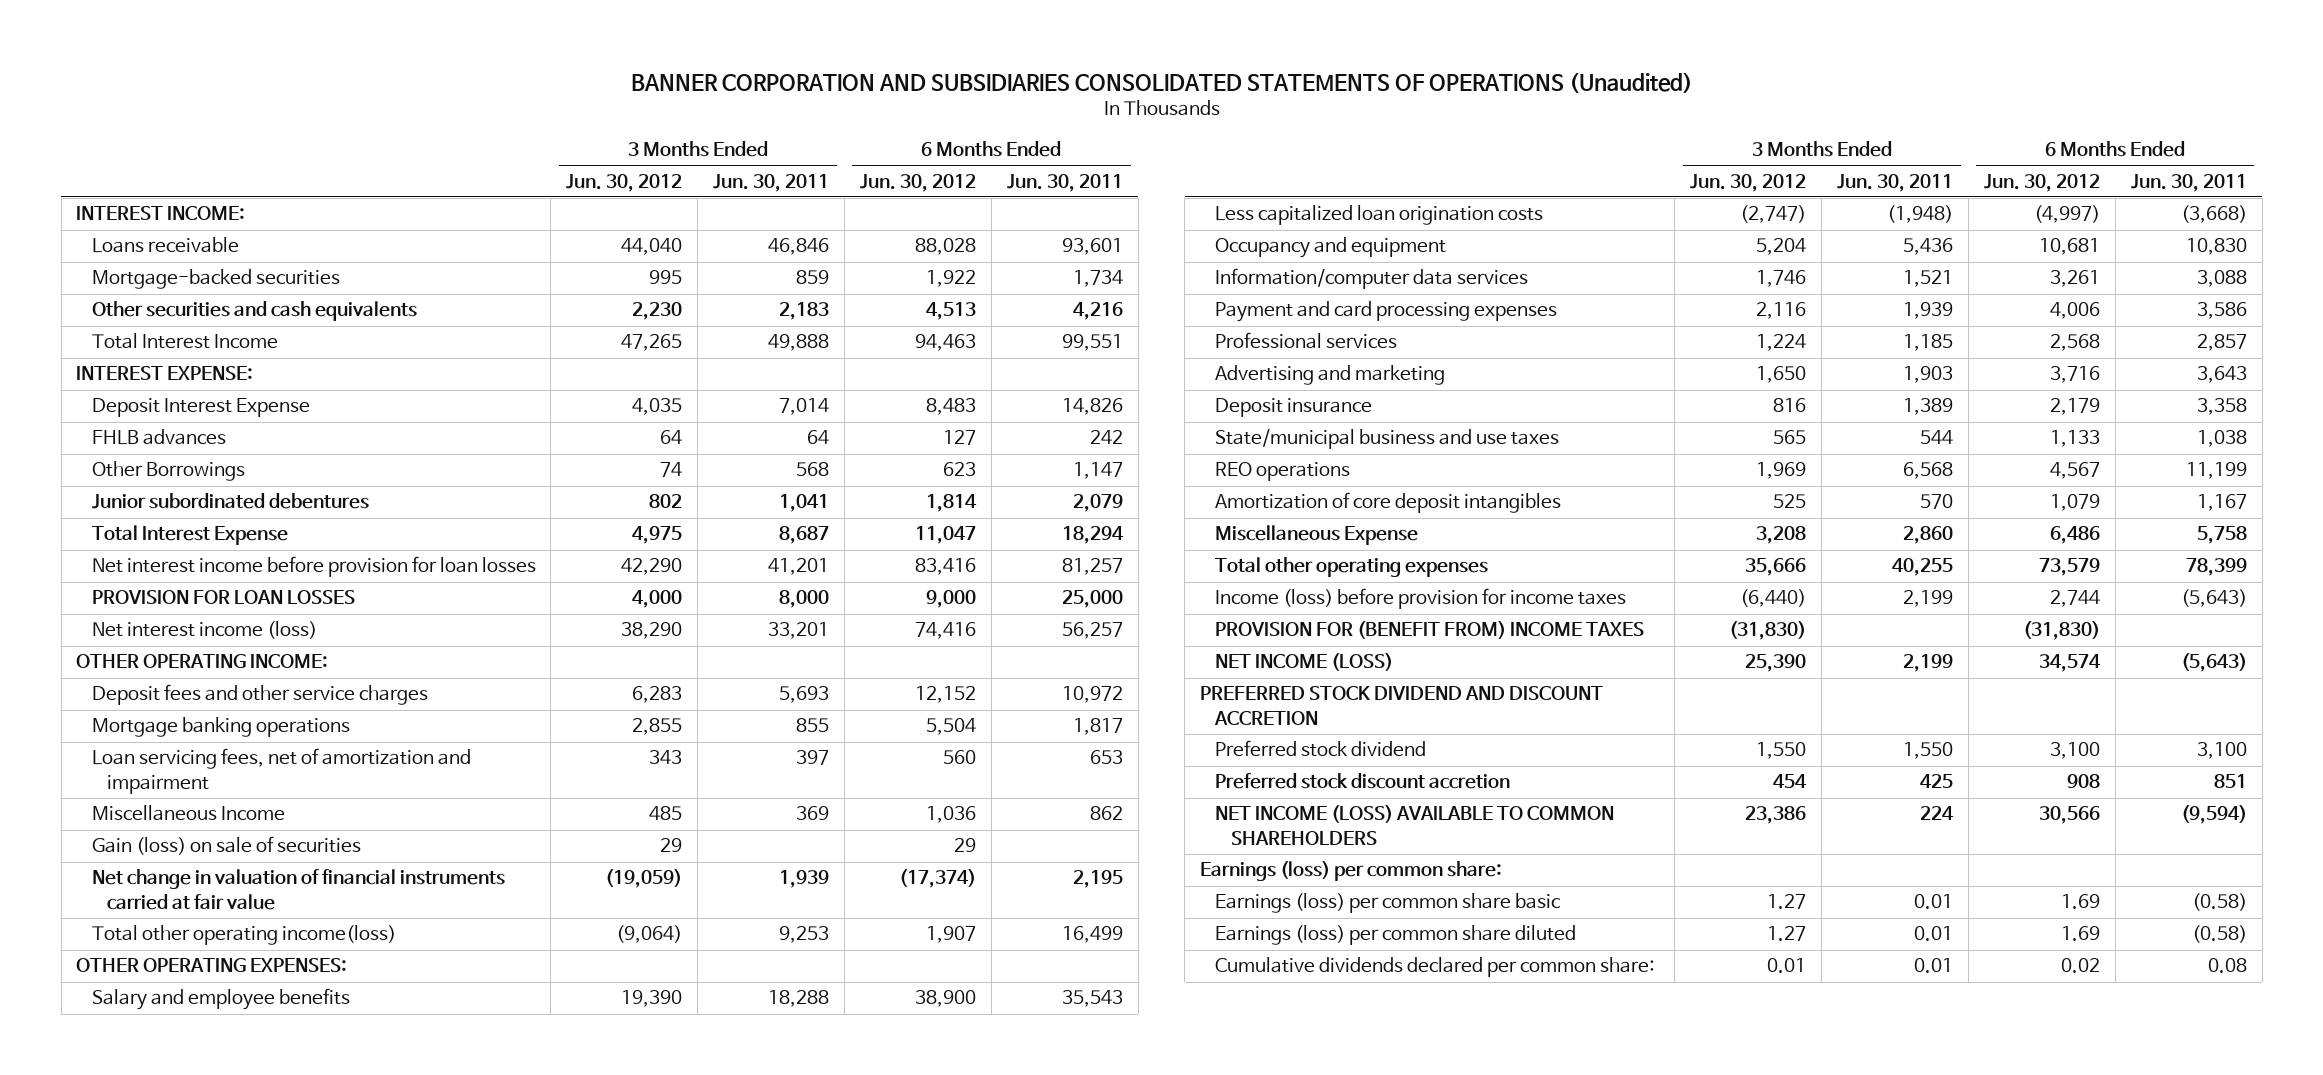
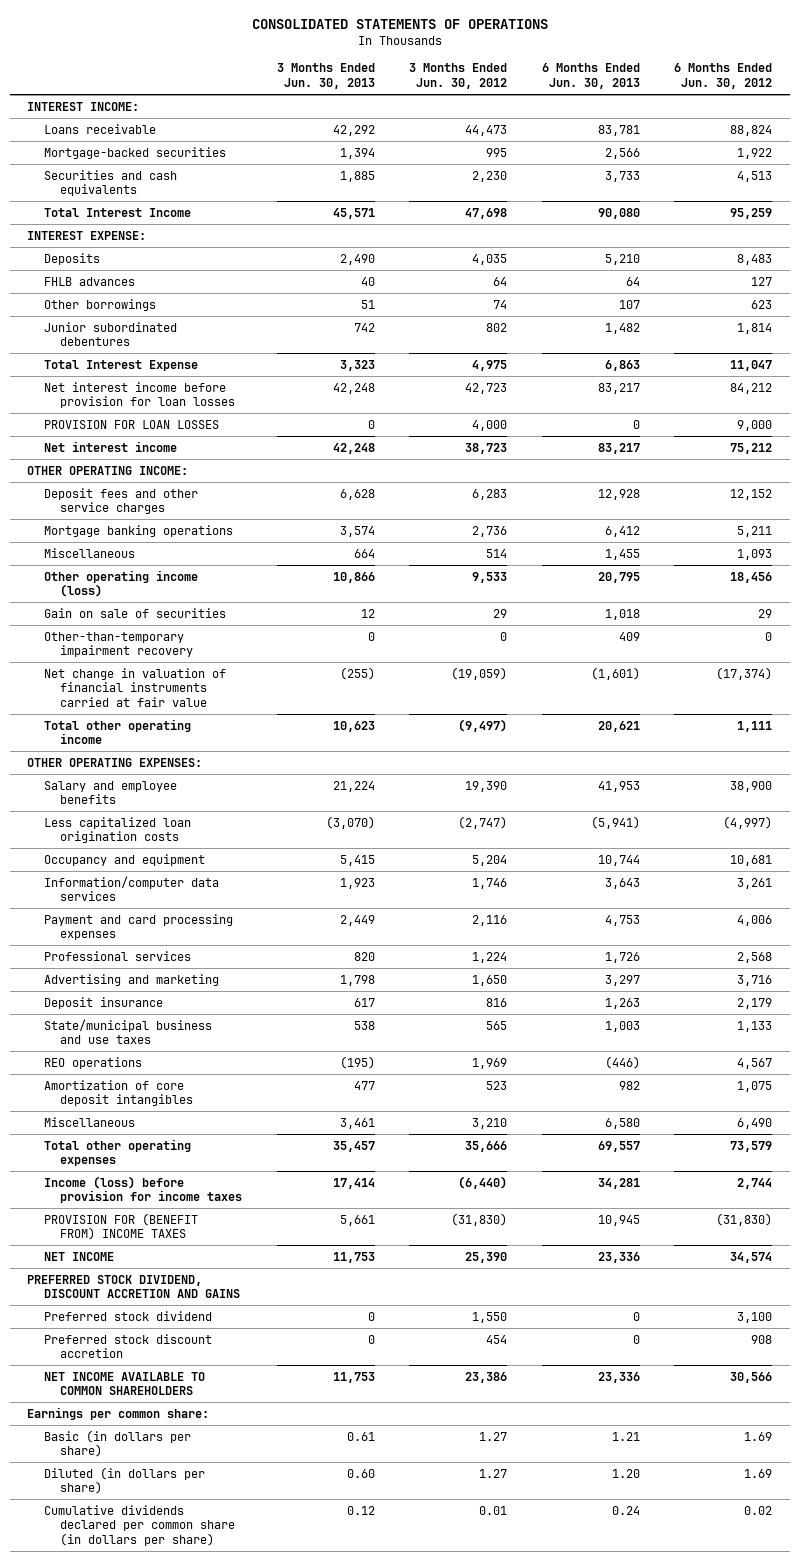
[630,71,1693,93] BANNER CORPORATION AND SUBSIDIARIES CONSOLIDATED STATEMENTS OF OPERATIONS (Unaudited) -> [251,18,548,29] CONSOLIDATED STATEMENTS OF OPERATIONS
[713,173,830,192] Jun. 30, 2011 -> none
[1006,173,1123,192] Jun. 30, 2011 -> none
none -> [276,63,375,90] 3 Months Ended Jun. 30, 2013
none -> [541,63,640,90] 6 Months Ended Jun. 30, 2013
[621,238,683,256] 44,040 -> [465,124,508,136] 44,473
[915,238,977,256] 88,028 -> [730,124,773,136] 88,824
[91,301,417,322] Other securities and cash equivalents -> [43,169,177,197] Securities and cash equivalents
[621,334,683,352] 47,265 -> [465,207,508,219] 47,698
[915,334,977,352] 94,463 -> [730,207,773,219] 95,259
[91,398,310,418] Deposit Interest Expense -> [43,252,100,265] Deposits
[91,461,245,482] Other Borrowings -> [43,298,156,311] Other borrowings
[621,558,683,576] 42,290 -> [465,382,508,394] 42,723
[915,558,977,576] 83,416 -> [730,382,773,394] 84,212
[91,621,317,640] Net interest income (loss) -> [43,440,177,452] Net interest income
[621,622,683,640] 38,290 -> [465,442,508,454] 38,723
[915,622,977,640] 74,416 -> [730,442,773,454] 75,212
[91,748,471,794] Loan servicing fees, net of amortization and impairment -> none
[632,718,683,736] 2,855 -> [472,525,508,537] 2,736
[926,718,977,736] 5,504 -> [737,525,773,537] 5,211
[91,805,285,822] Miscellaneous Income -> [43,547,135,558] Miscellaneous
[649,806,683,821] 485 -> [486,548,508,558] 514
[926,806,977,824] 1,036 -> [737,548,773,560] 1,093
none -> [43,569,198,598] Other operating income (loss)
[91,836,361,856] Gain (loss) on sale of securities -> [43,607,226,618] Gain on sale of securities
none -> [43,631,193,658] Other-than-temporary impairment recovery
[91,925,396,946] Total other operating income(loss) -> [43,718,191,745] Total other operating income
[616,925,683,944] (9,064) -> [458,718,508,732] (9,497)
[926,926,977,944] 1,907 -> [737,720,773,732] 1,111
[1773,494,1807,509] 525 -> [486,1080,508,1090] 523
[2049,494,2100,512] 1,079 -> [737,1080,773,1092] 1,075
[1215,525,1419,546] Miscellaneous Expense -> [43,1116,135,1127] Miscellaneous
[1756,526,1807,545] 3,208 -> [472,1117,508,1129] 3,210
[2049,526,2100,545] 6,486 -> [737,1117,773,1129] 6,490
[1215,653,1394,672] NET INCOME (LOSS) -> [43,1251,114,1261] NET INCOME
[1200,686,1604,725] PREFERRED STOCK DIVIDEND AND DISCOUNT ACCRETION -> [27,1274,240,1299] PREFERRED STOCK DIVIDEND, DISCOUNT ACCRETION AND GAINS
[1215,805,1615,845] NET INCOME (LOSS) AVAILABLE TO COMMON SHAREHOLDERS -> [43,1371,205,1396] NET INCOME AVAILABLE TO COMMON SHAREHOLDERS
[1200,861,1503,882] Earnings (loss) per common share: -> [27,1406,210,1420] Earnings per common share:
[1215,893,1562,914] Earnings (loss) per common share basic -> [43,1429,191,1458] Basic (in dollars per share)
[1215,925,1577,946] Earnings (loss) per common share diluted -> [43,1466,205,1495] Diluted (in dollars per share)
[1215,957,1656,978] Cumulative dividends declared per common share: -> [43,1504,235,1547] Cumulative dividends declared per common share (in dollars per share)

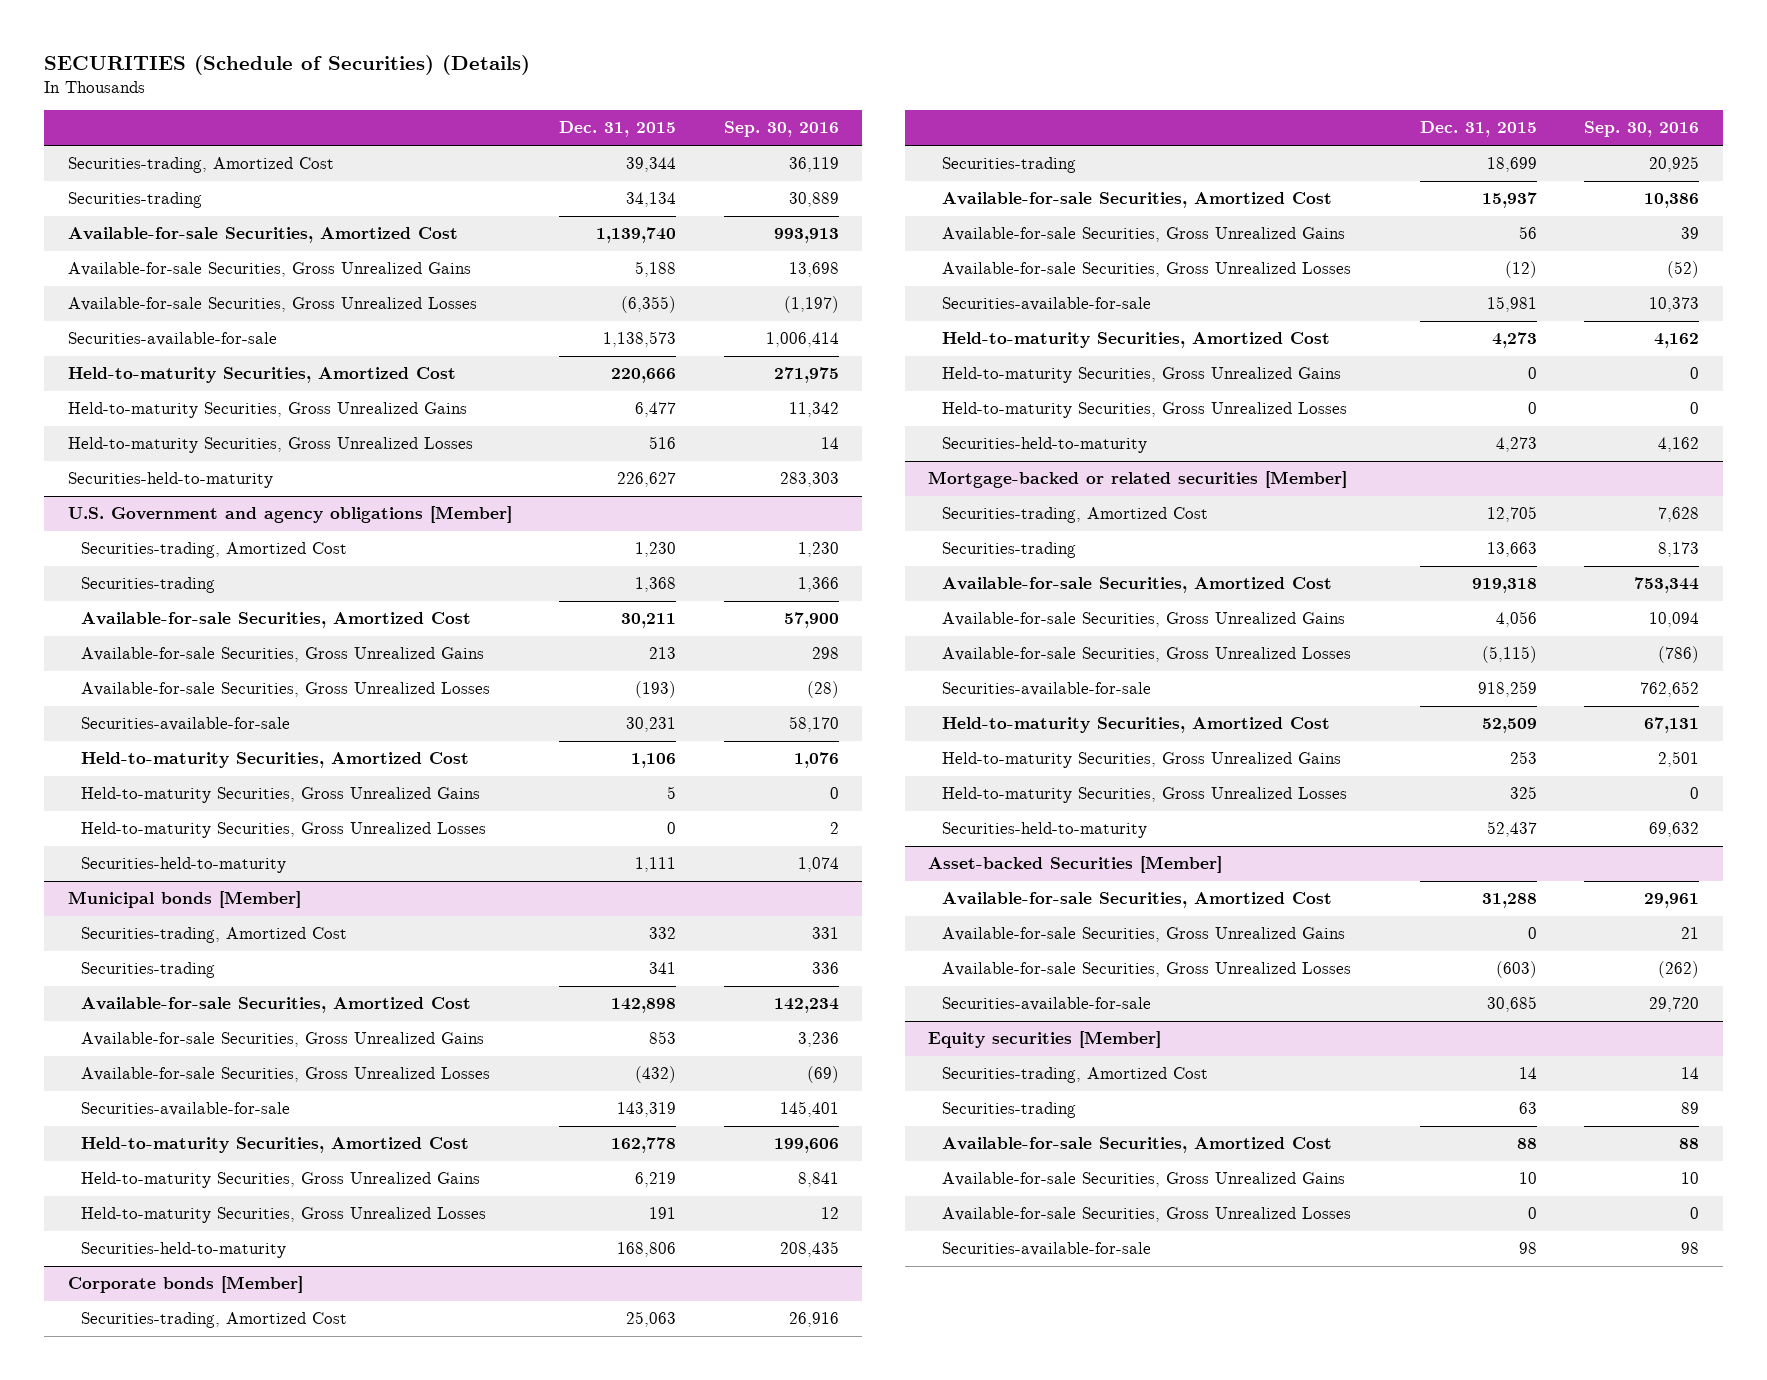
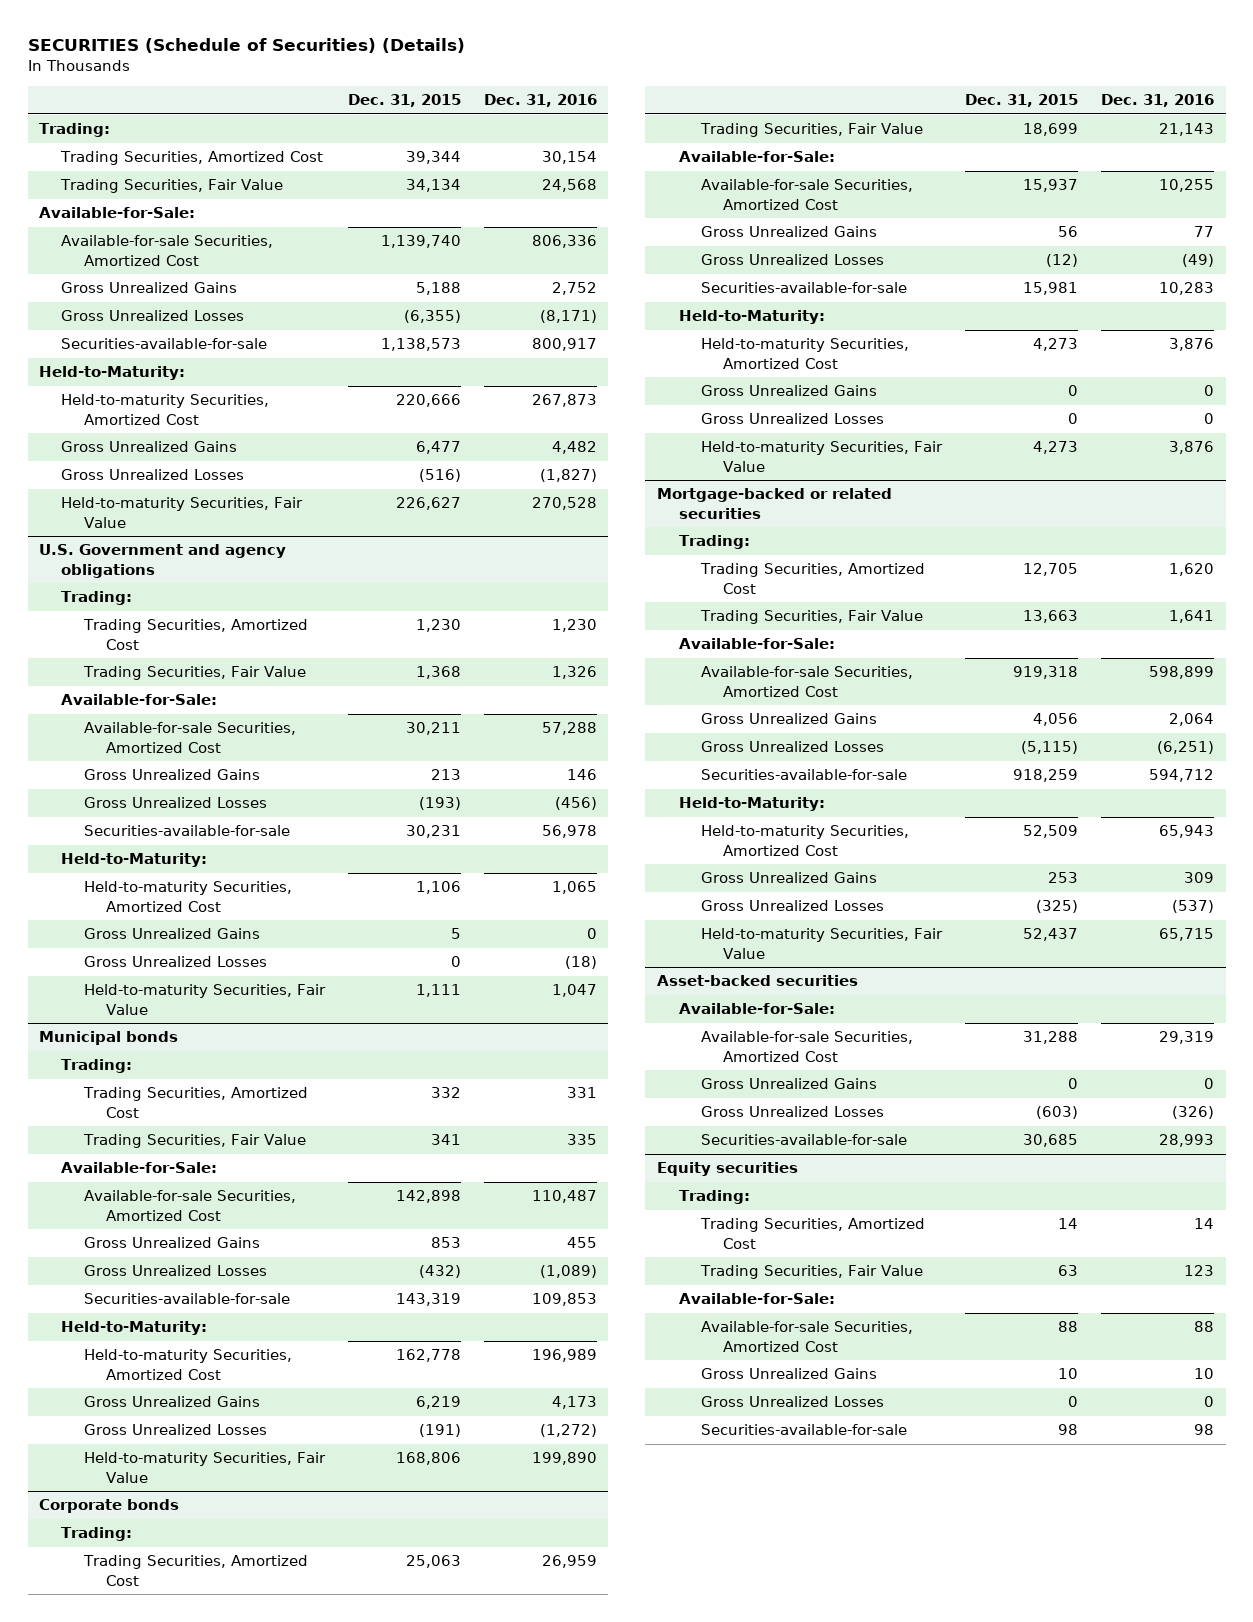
[723,121,839,138] Sep. 30, 2016 -> none
none -> [483,94,597,108] Dec. 31, 2016
none -> [39,123,111,138] Trading:
[67,157,334,174] Securities-trading, Amortized Cost -> [60,151,324,166] Trading Securities, Amortized Cost
[67,192,202,209] Securities-trading -> [60,179,284,194] Trading Securities, Fair Value
none -> [39,207,196,219] Available-for-Sale:
[67,262,471,278] Available-for-sale Securities, Gross Unrealized Gains -> [61,282,238,294] Gross Unrealized Gains
[67,297,477,313] Available-for-sale Securities, Gross Unrealized Losses -> [61,310,245,322] Gross Unrealized Losses
none -> [39,366,186,381] Held-to-Maturity:
[67,402,467,419] Held-to-maturity Securities, Gross Unrealized Gains -> [61,441,238,453] Gross Unrealized Gains
[67,437,473,454] Held-to-maturity Securities, Gross Unrealized Losses -> [61,469,245,481] Gross Unrealized Losses
[649,436,677,450] 516 -> [418,469,461,483] (516)
[67,472,273,489] Securities-held-to-maturity -> [61,497,304,528] Held-to-maturity Securities, Fair Value
[67,506,512,524] U.S. Government and agency obligations [Member] -> [39,544,287,578] U.S. Government and agency obligations
none -> [61,591,133,606] Trading:
[81,542,348,559] Securities-trading, Amortized Cost -> [82,619,308,650] Trading Securities, Amortized Cost
[81,577,216,594] Securities-trading -> [82,666,306,681] Trading Securities, Fair Value
none -> [61,694,218,706] Available-for-Sale:
[81,647,485,663] Available-for-sale Securities, Gross Unrealized Gains -> [83,769,260,781] Gross Unrealized Gains
[81,682,491,698] Available-for-sale Securities, Gross Unrealized Losses -> [83,797,267,809] Gross Unrealized Losses
none -> [61,853,208,868] Held-to-Maturity:
[81,787,481,804] Held-to-maturity Securities, Gross Unrealized Gains -> [83,928,260,940] Gross Unrealized Gains
[81,822,487,839] Held-to-maturity Securities, Gross Unrealized Losses -> [83,956,267,968] Gross Unrealized Losses
[81,857,287,874] Securities-held-to-maturity -> [83,984,326,1015] Held-to-maturity Securities, Fair Value
[67,891,301,909] Municipal bonds [Member] -> [39,1031,179,1046] Municipal bonds
none -> [61,1059,133,1074] Trading:
[81,927,348,944] Securities-trading, Amortized Cost -> [82,1087,308,1118] Trading Securities, Amortized Cost
[81,962,216,979] Securities-trading -> [82,1134,306,1149] Trading Securities, Fair Value
none -> [61,1162,218,1174] Available-for-Sale:
[81,1032,485,1048] Available-for-sale Securities, Gross Unrealized Gains -> [83,1237,260,1249] Gross Unrealized Gains
[81,1067,491,1083] Available-for-sale Securities, Gross Unrealized Losses -> [83,1265,267,1277] Gross Unrealized Losses
none -> [61,1321,208,1336] Held-to-Maturity:
[81,1172,481,1189] Held-to-maturity Securities, Gross Unrealized Gains -> [83,1396,260,1408] Gross Unrealized Gains
[81,1207,487,1224] Held-to-maturity Securities, Gross Unrealized Losses -> [83,1424,267,1436] Gross Unrealized Losses
[649,1207,677,1220] 191 -> [418,1424,461,1438] (191)
[81,1242,287,1259] Securities-held-to-maturity -> [83,1452,326,1483] Held-to-maturity Securities, Fair Value
[67,1276,303,1294] Corporate bonds [Member] -> [39,1499,180,1514] Corporate bonds
none -> [61,1527,133,1542] Trading:
[81,1312,348,1329] Securities-trading, Amortized Cost -> [82,1555,308,1586] Trading Securities, Amortized Cost
[942,157,1077,174] Securities-trading -> [700,123,924,138] Trading Securities, Fair Value
none -> [678,151,835,163] Available-for-Sale:
[942,227,1346,243] Available-for-sale Securities, Gross Unrealized Gains -> [701,226,878,238] Gross Unrealized Gains
[942,262,1352,278] Available-for-sale Securities, Gross Unrealized Losses -> [701,254,885,266] Gross Unrealized Losses
none -> [678,310,825,325] Held-to-Maturity:
[942,367,1342,384] Held-to-maturity Securities, Gross Unrealized Gains -> [701,385,878,397] Gross Unrealized Gains
[942,402,1348,419] Held-to-maturity Securities, Gross Unrealized Losses -> [701,413,885,425] Gross Unrealized Losses
[942,437,1148,454] Securities-held-to-maturity -> [701,441,944,472] Held-to-maturity Securities, Fair Value
[928,471,1348,489] Mortgage-backed or related securities [Member] -> [656,488,892,519] Mortgage-backed or related securities
none -> [678,535,750,550] Trading:
[942,507,1209,524] Securities-trading, Amortized Cost -> [700,563,926,594] Trading Securities, Amortized Cost
[942,542,1077,559] Securities-trading -> [700,610,924,625] Trading Securities, Fair Value
none -> [678,638,835,650] Available-for-Sale:
[942,612,1346,628] Available-for-sale Securities, Gross Unrealized Gains -> [701,713,878,725] Gross Unrealized Gains
[942,647,1352,663] Available-for-sale Securities, Gross Unrealized Losses -> [701,741,885,753] Gross Unrealized Losses
none -> [678,797,825,812] Held-to-Maturity:
[942,752,1342,769] Held-to-maturity Securities, Gross Unrealized Gains -> [701,872,878,884] Gross Unrealized Gains
[942,787,1348,804] Held-to-maturity Securities, Gross Unrealized Losses -> [701,900,885,912] Gross Unrealized Losses
[1509,786,1537,800] 325 -> [1036,900,1079,914] (325)
[942,822,1148,839] Securities-held-to-maturity -> [701,928,944,959] Held-to-maturity Securities, Fair Value
[928,856,1223,874] Asset-backed Securities [Member] -> [656,975,858,987] Asset-backed securities
none -> [678,1003,835,1015] Available-for-Sale:
[942,927,1346,943] Available-for-sale Securities, Gross Unrealized Gains -> [701,1078,878,1090] Gross Unrealized Gains
[942,962,1352,978] Available-for-sale Securities, Gross Unrealized Losses -> [701,1106,885,1118] Gross Unrealized Losses
[928,1031,1162,1049] Equity securities [Member] -> [656,1162,798,1177] Equity securities
none -> [678,1190,750,1205] Trading:
[942,1067,1209,1084] Securities-trading, Amortized Cost -> [700,1218,926,1249] Trading Securities, Amortized Cost
[942,1102,1077,1119] Securities-trading -> [700,1265,924,1280] Trading Securities, Fair Value
none -> [678,1293,835,1305] Available-for-Sale:
[942,1172,1346,1188] Available-for-sale Securities, Gross Unrealized Gains -> [701,1368,878,1380] Gross Unrealized Gains
[942,1207,1352,1223] Available-for-sale Securities, Gross Unrealized Losses -> [701,1396,885,1408] Gross Unrealized Losses

